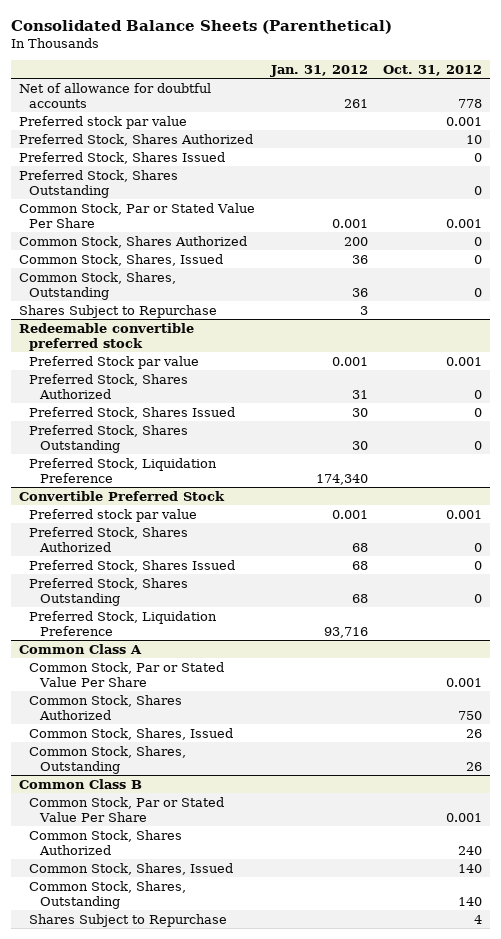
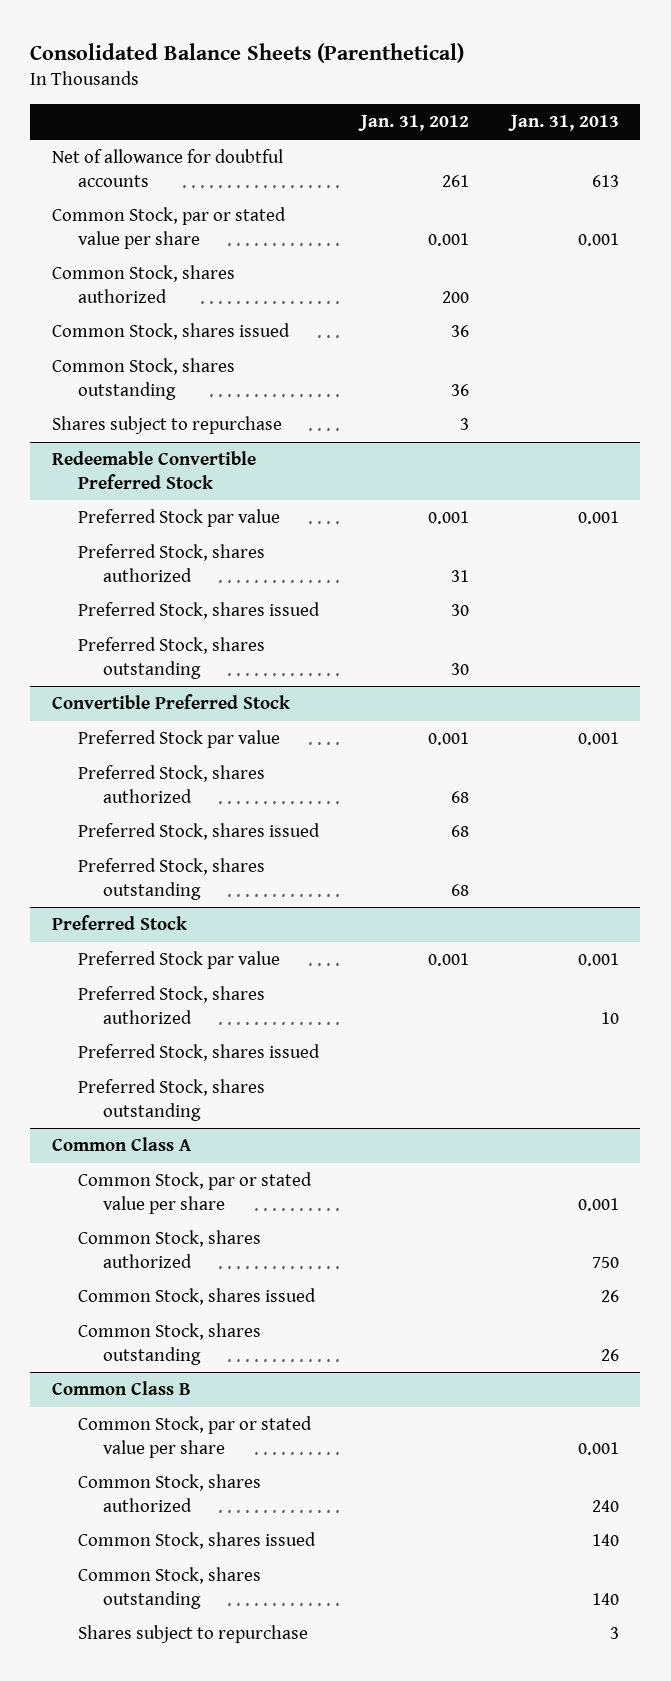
[383,64,483,76] Oct. 31, 2012 -> none
none -> [508,115,620,132] Jan. 31, 2013
[18,115,187,129] Preferred stock par value -> none
[18,133,253,146] Preferred Stock, Shares Authorized -> none
[18,151,225,164] Preferred Stock, Shares Issued -> none
[18,169,178,198] Preferred Stock, Shares Outstanding -> none
[18,202,255,228] Common Stock, Par or Stated Value Per Share -> [51,207,286,249] Common Stock, par or stated value per share
[18,235,247,248] Common Stock, Shares Authorized -> [51,265,235,303] Common Stock, shares authorized
[18,253,223,266] Common Stock, Shares, Issued -> [51,323,290,341] Common Stock, shares issued
[18,271,176,300] Common Stock, Shares, Outstanding -> [51,358,235,400] Common Stock, shares outstanding
[18,304,217,318] Shares Subject to Repurchase -> [51,416,282,435] Shares subject to repurchase
[18,322,194,351] Redeemable convertible preferred stock -> [51,451,256,489] Redeemable Convertible Preferred Stock
[29,457,218,483] Preferred Stock, Liquidation Preference -> none
[29,373,189,399] Preferred Stock, Shares Authorized -> [77,544,265,582] Preferred Stock, shares authorized
[29,406,236,419] Preferred Stock, Shares Issued -> [77,602,320,620] Preferred Stock, shares issued
[29,424,189,453] Preferred Stock, Shares Outstanding -> [77,637,265,679] Preferred Stock, shares outstanding
[29,610,218,636] Preferred Stock, Liquidation Preference -> none
[29,508,198,522] Preferred stock par value -> [77,730,280,749] Preferred Stock par value
[29,526,189,552] Preferred Stock, Shares Authorized -> [77,765,265,803] Preferred Stock, shares authorized
[29,559,236,572] Preferred Stock, Shares Issued -> [77,823,320,841] Preferred Stock, shares issued
[29,577,189,606] Preferred Stock, Shares Outstanding -> [77,858,265,900] Preferred Stock, shares outstanding
none -> [51,915,187,931] Preferred Stock
none -> [77,951,280,970] Preferred Stock par value
none -> [77,986,265,1024] Preferred Stock, shares authorized
none -> [77,1044,320,1062] Preferred Stock, shares issued
none -> [77,1079,265,1121] Preferred Stock, shares outstanding
[29,661,225,687] Common Stock, Par or Stated Value Per Share -> [77,1172,312,1214] Common Stock, par or stated value per share
[29,694,183,720] Common Stock, Shares Authorized -> [77,1230,261,1268] Common Stock, shares authorized
[29,727,234,740] Common Stock, Shares, Issued -> [77,1288,316,1306] Common Stock, shares issued
[29,745,187,774] Common Stock, Shares, Outstanding -> [77,1323,261,1365] Common Stock, shares outstanding
[29,796,225,822] Common Stock, Par or Stated Value Per Share -> [77,1416,312,1458] Common Stock, par or stated value per share
[29,829,183,855] Common Stock, Shares Authorized -> [77,1474,261,1512] Common Stock, shares authorized
[29,862,234,875] Common Stock, Shares, Issued -> [77,1532,316,1550] Common Stock, shares issued
[29,880,187,909] Common Stock, Shares, Outstanding -> [77,1567,261,1609] Common Stock, shares outstanding
[29,913,228,927] Shares Subject to Repurchase -> [77,1625,308,1644] Shares subject to repurchase

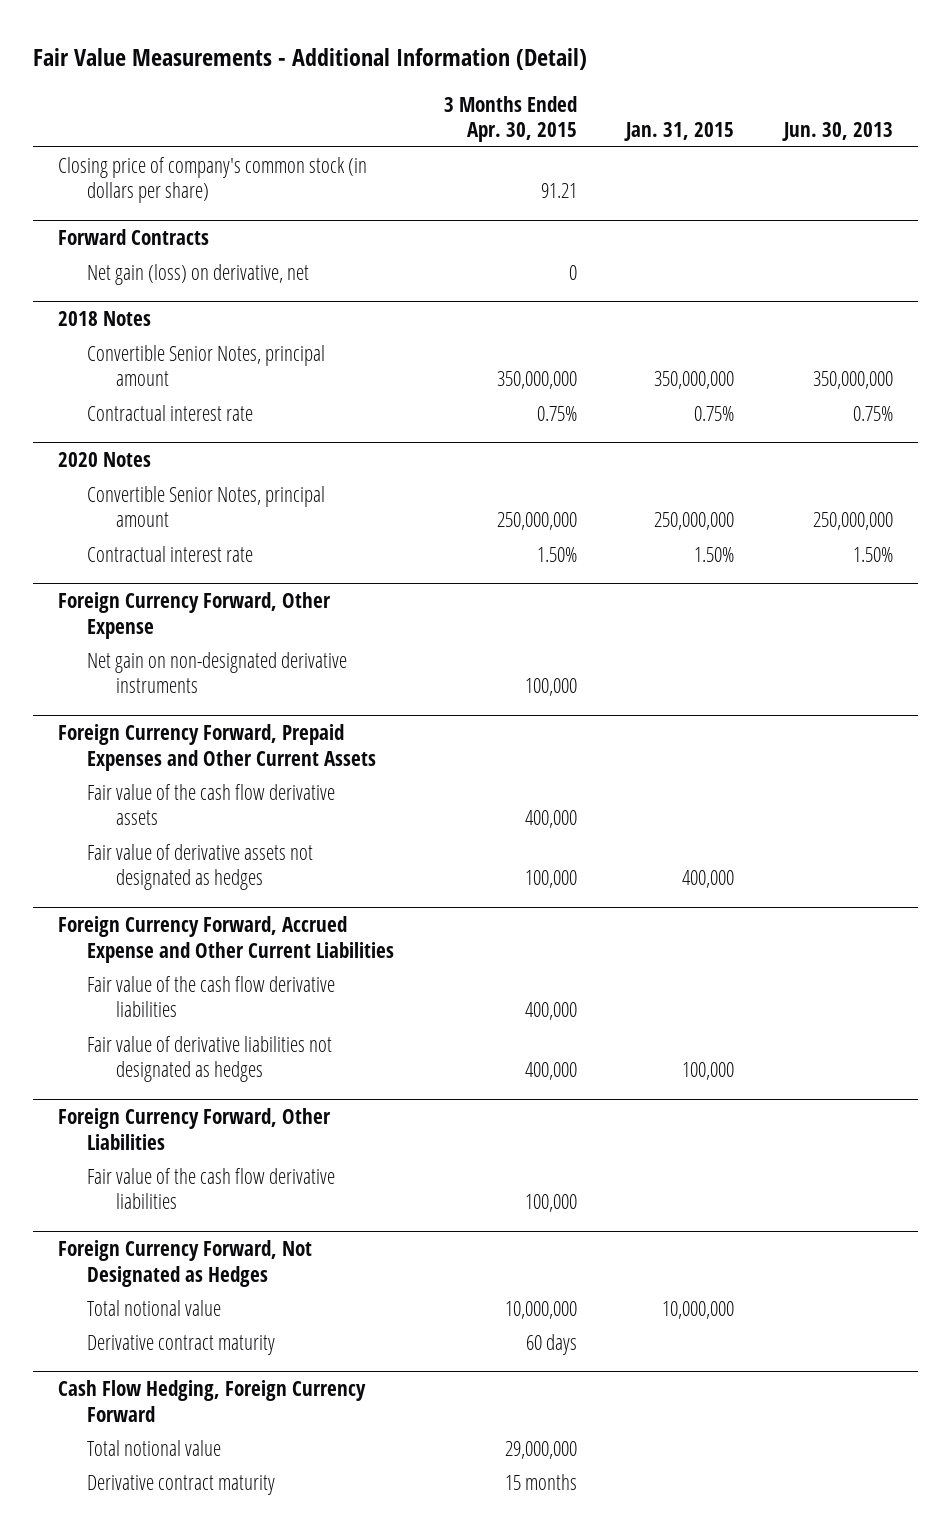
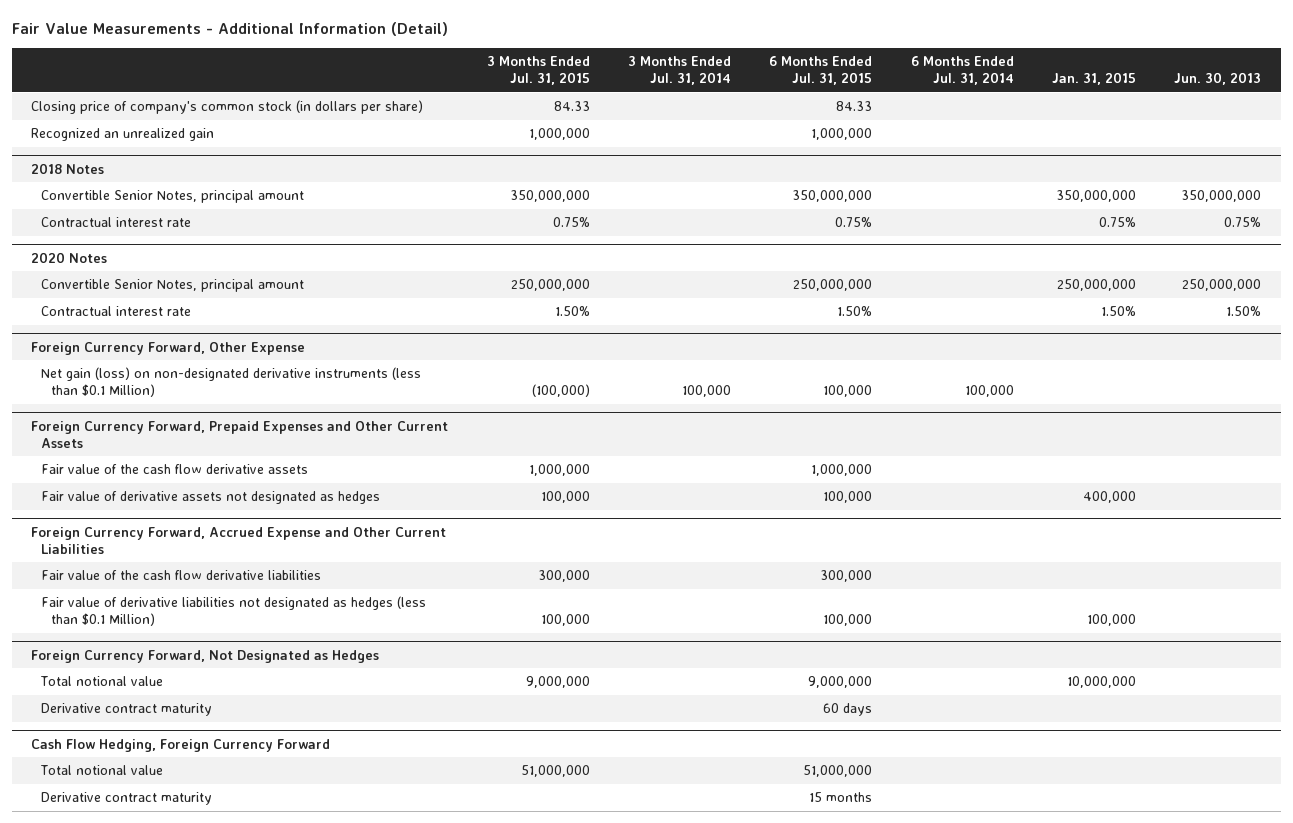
[443,95,577,142] 3 Months Ended Apr. 30, 2015 -> none
none -> [486,55,590,85] 3 Months Ended Jul. 31, 2015
none -> [627,55,731,85] 3 Months Ended Jul. 31, 2014
none -> [769,55,873,85] 6 Months Ended Jul. 31, 2015
none -> [910,55,1014,85] 6 Months Ended Jul. 31, 2014
[58,229,210,246] Forward Contracts -> none
[87,263,310,285] Net gain (loss) on derivative, net -> none
none -> [31,128,215,142] Recognized an unrealized gain
[87,651,348,694] Net gain on non-designated derivative instruments -> [41,367,422,398] Net gain (loss) on non-designated derivative instruments (less than $0.1 Million)
[58,1108,332,1150] Foreign Currency Forward, Other Liabilities -> none
[87,1167,336,1210] Fair value of the cash flow derivative liabilities -> none
[87,1035,333,1083] Fair value of derivative liabilities not designated as hedges -> [41,596,427,627] Fair value of derivative liabilities not designated as hedges (less than $0.1 Million)

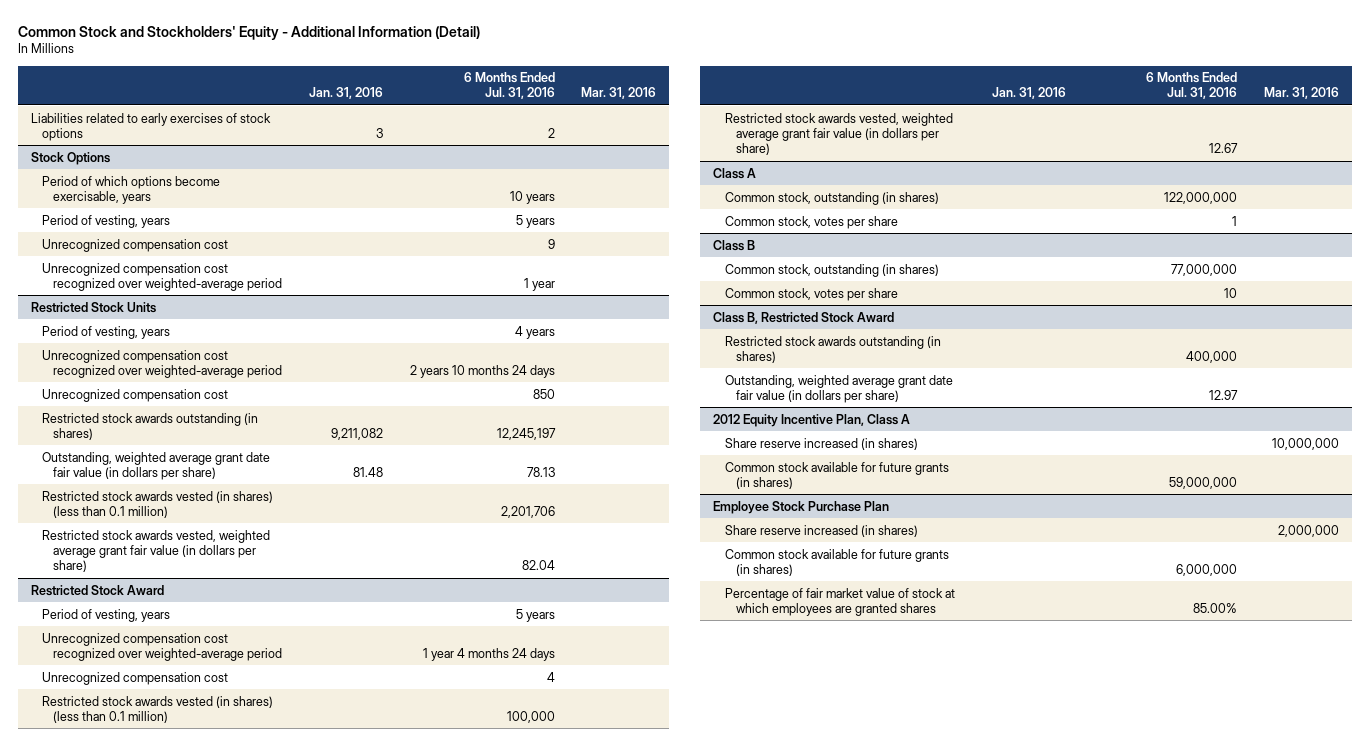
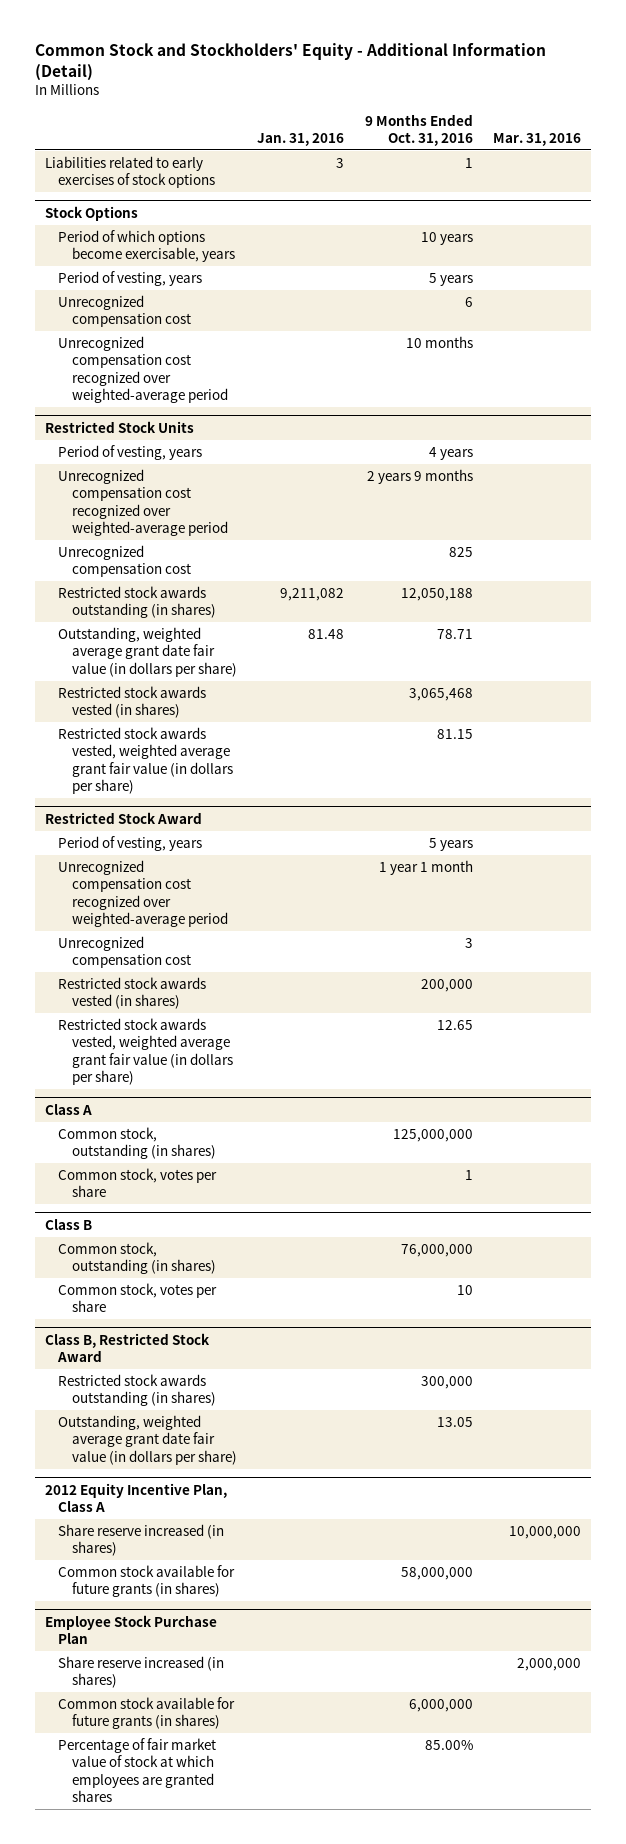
[463,72,555,100] 6 Months Ended Jul. 31, 2016 -> none
none -> [364,113,473,147] 9 Months Ended Oct. 31, 2016
[42,490,274,518] Restricted stock awards vested (in shares) (less than 0.1 million) -> [58,685,207,719] Restricted stock awards vested (in shares)
[42,695,274,723] Restricted stock awards vested (in shares) (less than 0.1 million) -> [58,976,207,1010] Restricted stock awards vested (in shares)

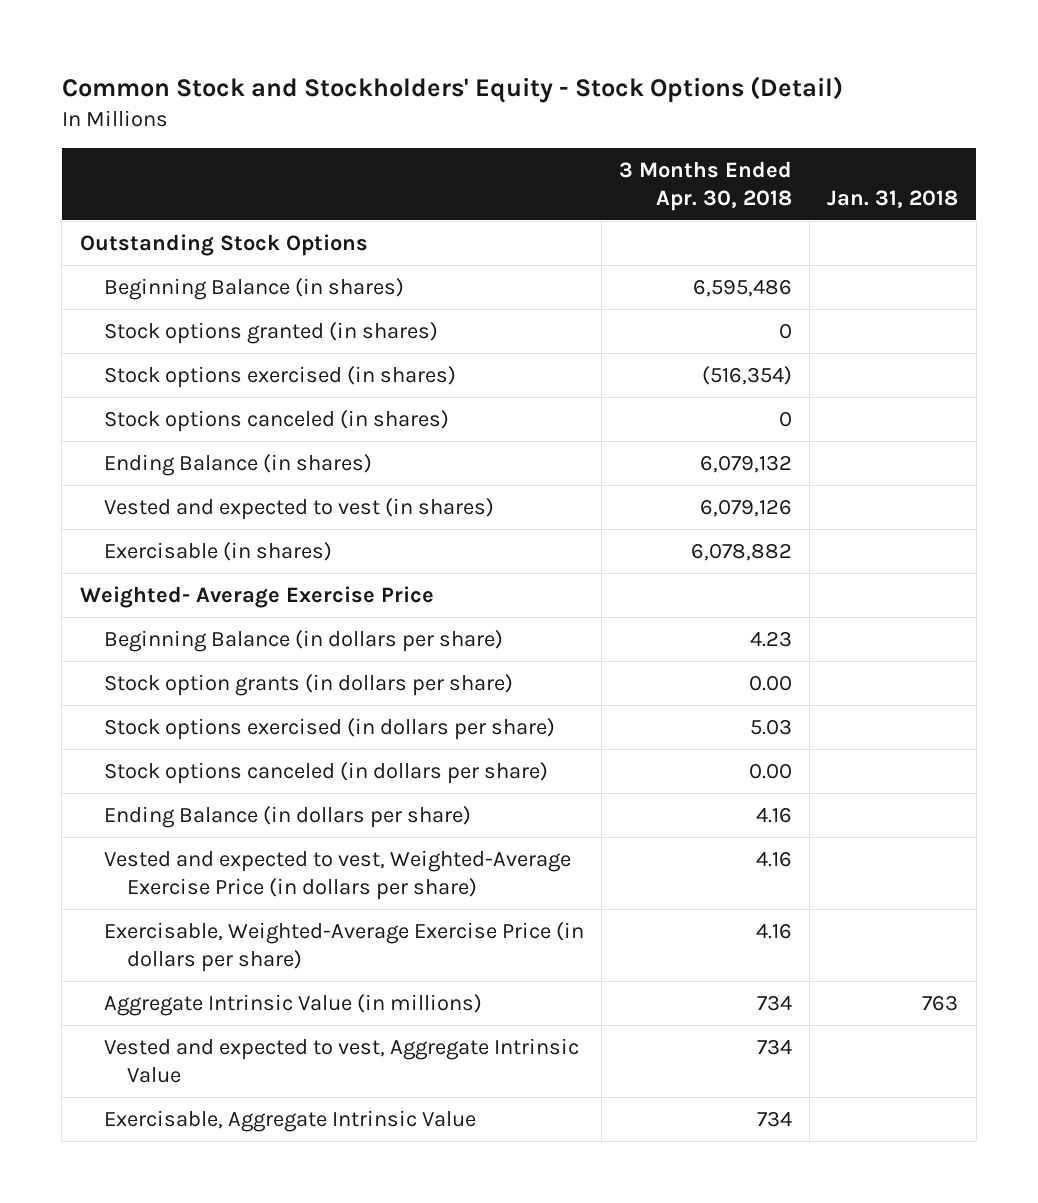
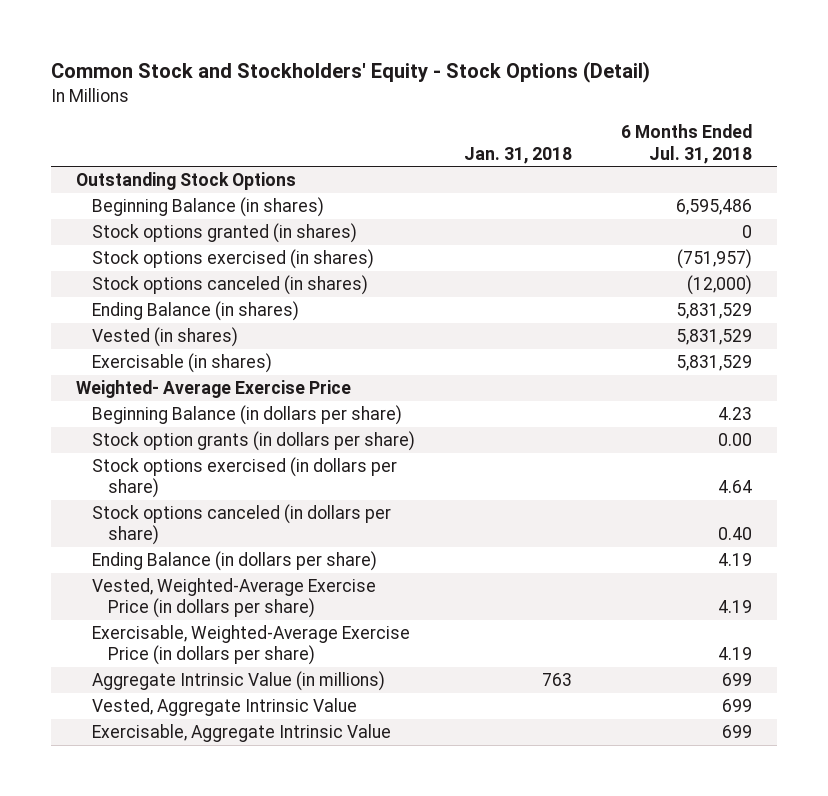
[619,160,793,211] 3 Months Ended Apr. 30, 2018 -> none
none -> [620,124,752,164] 6 Months Ended Jul. 31, 2018
[103,497,494,520] Vested and expected to vest (in shares) -> [91,327,238,348] Vested (in shares)
[103,849,571,901] Vested and expected to vest, Weighted-Average Exercise Price (in dollars per share) -> [91,578,376,619] Vested, Weighted-Average Exercise Price (in dollars per share)
[103,1037,579,1084] Vested and expected to vest, Aggregate Intrinsic Value -> [91,698,357,717] Vested, Aggregate Intrinsic Value

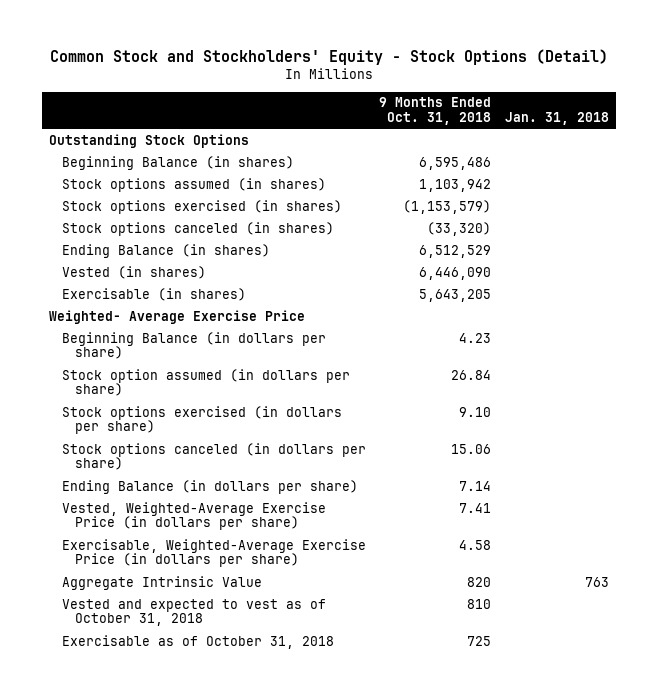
[620,124,752,164] 6 Months Ended Jul. 31, 2018 -> none
none -> [379,97,492,126] 9 Months Ended Oct. 31, 2018
[91,223,357,244] Stock options granted (in shares) -> [61,177,326,192] Stock options assumed (in shares)
[91,431,415,452] Stock option grants (in dollars per share) -> [61,368,350,397] Stock option assumed (in dollars per share)
[91,671,385,692] Aggregate Intrinsic Value (in millions) -> [61,575,262,590] Aggregate Intrinsic Value
[91,698,357,717] Vested, Aggregate Intrinsic Value -> [61,598,326,627] Vested and expected to vest as of October 31, 2018
[91,724,391,743] Exercisable, Aggregate Intrinsic Value -> [61,634,334,649] Exercisable as of October 31, 2018

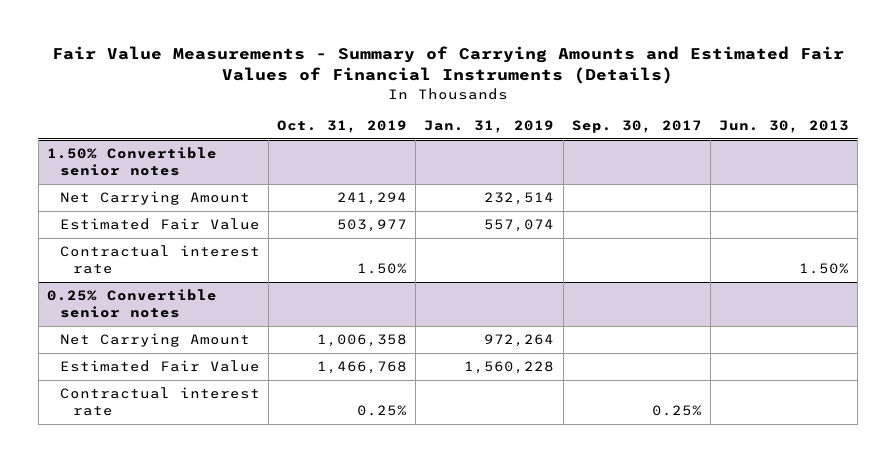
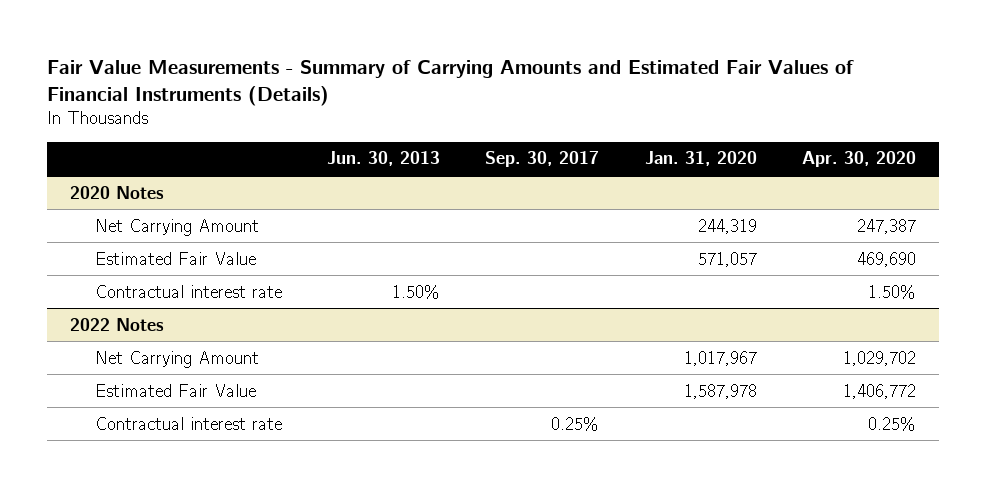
[277,120,408,134] Oct. 31, 2019 -> none
[424,120,555,134] Jan. 31, 2019 -> none
none -> [644,151,757,167] Jan. 31, 2020
none -> [802,151,917,168] Apr. 30, 2020
[46,147,217,176] 1.50% Convertible senior notes -> [70,185,165,199] 2020 Notes
[46,289,217,318] 0.25% Convertible senior notes -> [70,317,165,331] 2022 Notes

